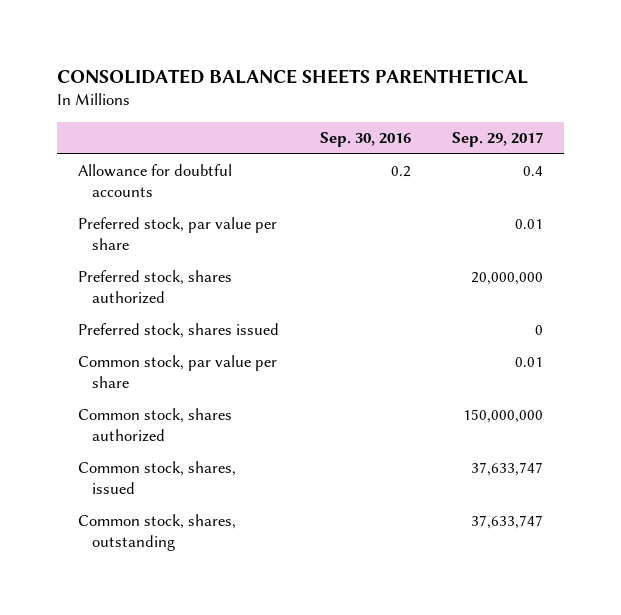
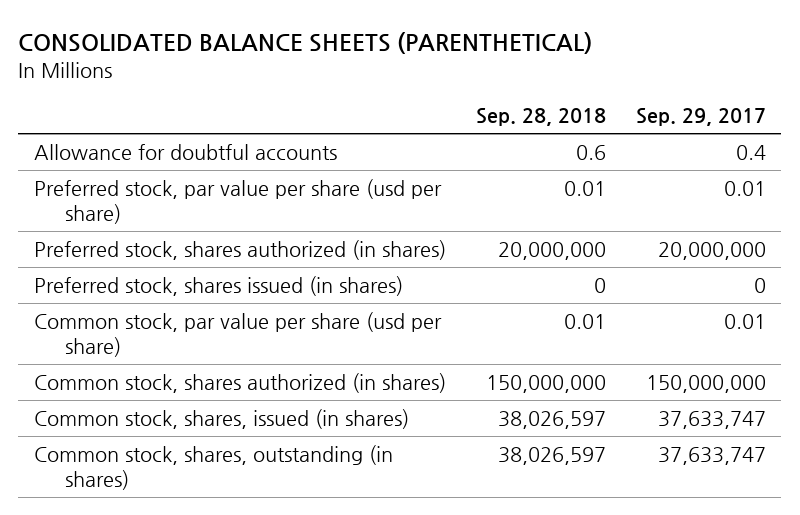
[56,68,528,84] CONSOLIDATED BALANCE SHEETS PARENTHETICAL -> [18,31,593,54] CONSOLIDATED BALANCE SHEETS (PARENTHETICAL)
[319,132,411,148] Sep. 30, 2016 -> none
none -> [475,108,606,127] Sep. 28, 2018
[77,217,277,251] Preferred stock, par value per share -> [33,179,442,225] Preferred stock, par value per share (usd per share)
[77,270,232,305] Preferred stock, shares authorized -> [33,240,446,261] Preferred stock, shares authorized (in shares)
[77,323,279,339] Preferred stock, shares issued -> [33,276,403,297] Preferred stock, shares issued (in shares)
[77,355,277,389] Common stock, par value per share -> [33,312,442,358] Common stock, par value per share (usd per share)
[77,408,232,443] Common stock, shares authorized -> [33,373,446,394] Common stock, shares authorized (in shares)
[77,461,236,495] Common stock, shares, issued -> [33,409,409,430] Common stock, shares, issued (in shares)
[77,514,236,552] Common stock, shares, outstanding -> [33,445,393,491] Common stock, shares, outstanding (in shares)

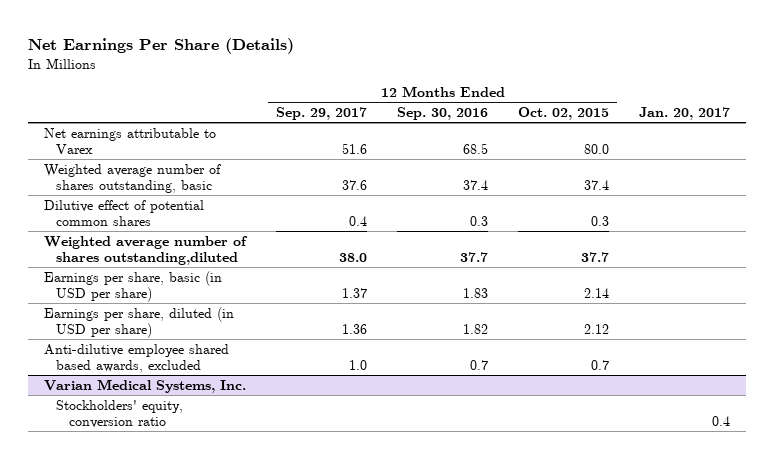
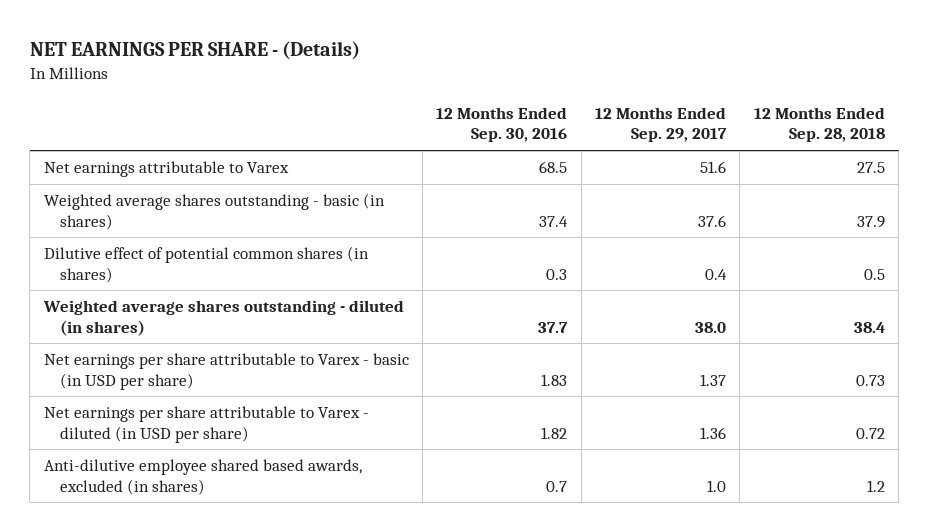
[28,37,295,54] Net Earnings Per Share (Details) -> [29,41,360,61] NET EARNINGS PER SHARE - (Details)
[518,106,610,120] Oct. 02, 2015 -> none
[639,106,731,120] Jan. 20, 2017 -> none
none -> [753,106,885,143] 12 Months Ended Sep. 28, 2018
[43,378,246,393] Varian Medical Systems, Inc. -> none
[56,399,184,428] Stockholders' equity, conversion ratio -> none
[43,163,221,193] Weighted average number of shares outstanding, basic -> [43,193,385,230] Weighted average shares outstanding - basic (in shares)
[43,199,204,226] Dilutive effect of potential common shares -> [43,246,369,283] Dilutive effect of potential common shares (in shares)
[43,235,248,265] Weighted average number of shares outstanding,diluted -> [42,300,404,336] Weighted average shares outstanding - diluted (in shares)
[43,270,222,302] Earnings per share, basic (in USD per share) -> [43,353,409,390] Net earnings per share attributable to Varex - basic (in USD per share)
[43,306,234,338] Earnings per share, diluted (in USD per share) -> [43,406,369,443] Net earnings per share attributable to Varex - diluted (in USD per share)
[43,343,229,373] Anti-dilutive employee shared based awards, excluded -> [43,459,362,495] Anti-dilutive employee shared based awards, excluded (in shares)

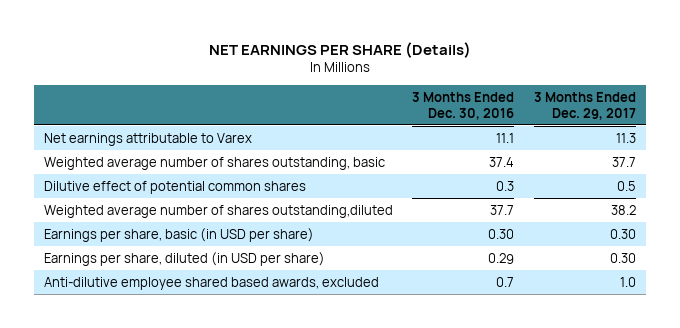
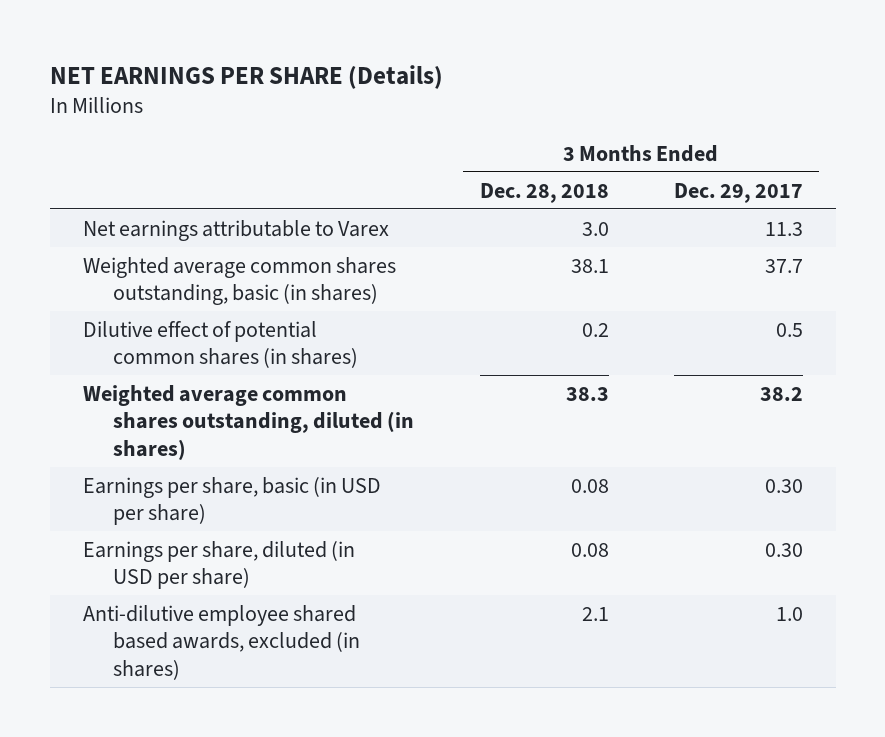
[412,92,515,120] 3 Months Ended Dec. 30, 2016 -> none
none -> [479,182,609,203] Dec. 28, 2018
[43,156,385,170] Weighted average number of shares outstanding, basic -> [82,256,396,306] Weighted average common shares outstanding, basic (in shares)
[43,180,306,194] Dilutive effect of potential common shares -> [82,320,359,369] Dilutive effect of potential common shares (in shares)
[43,204,393,218] Weighted average number of shares outstanding,diluted -> [82,384,415,460] Weighted average common shares outstanding, diluted (in shares)
[43,276,379,290] Anti-dilutive employee shared based awards, excluded -> [82,604,361,680] Anti-dilutive employee shared based awards, excluded (in shares)

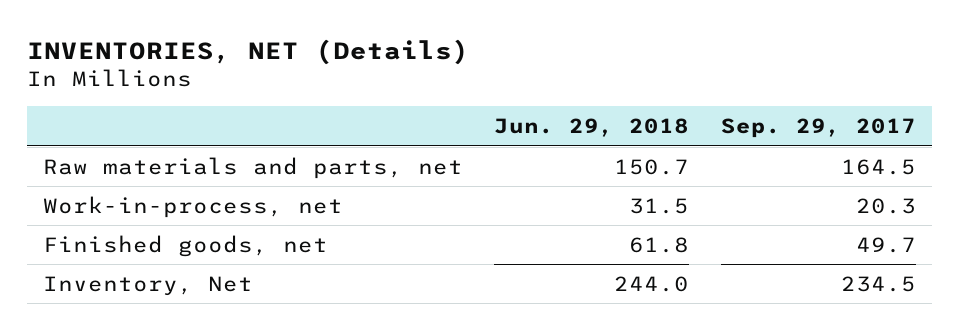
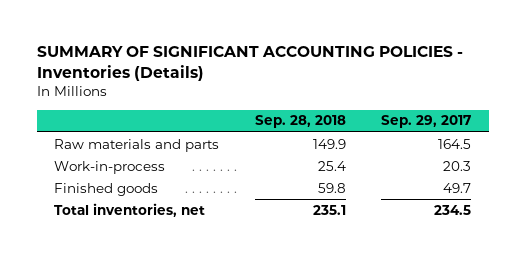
[26,38,469,65] INVENTORIES, NET (Details) -> [36,46,463,82] SUMMARY OF SIGNIFICANT ACCOUNTING POLICIES - Inventories (Details)
[494,118,690,138] Jun. 29, 2018 -> none
none -> [254,115,346,129] Sep. 28, 2018
[42,156,463,179] Raw materials and parts, net -> [54,138,220,152] Raw materials and parts
[42,195,343,218] Work-in-process, net -> [54,160,166,174] Work-in-process
[42,234,328,257] Finished goods, net -> [54,182,159,196] Finished goods
[42,275,253,296] Inventory, Net -> [54,202,206,217] Total inventories, net

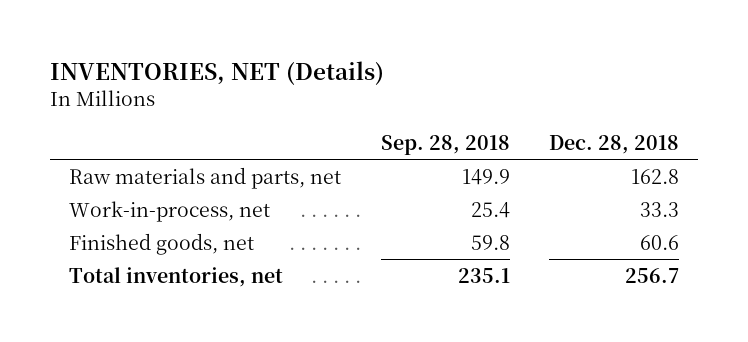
[36,46,463,82] SUMMARY OF SIGNIFICANT ACCOUNTING POLICIES - Inventories (Details) -> [49,61,384,86] INVENTORIES, NET (Details)
[381,115,472,129] Sep. 29, 2017 -> none
none -> [548,134,679,154] Dec. 28, 2018
[54,138,220,152] Raw materials and parts -> [69,166,342,189] Raw materials and parts, net
[54,160,166,174] Work-in-process -> [69,200,271,222] Work-in-process, net
[54,182,159,196] Finished goods -> [69,232,255,255] Finished goods, net

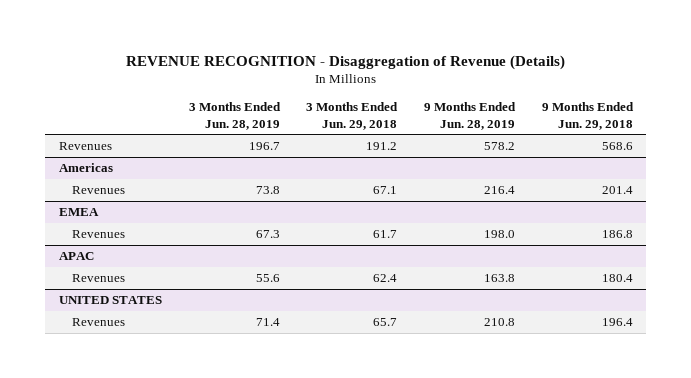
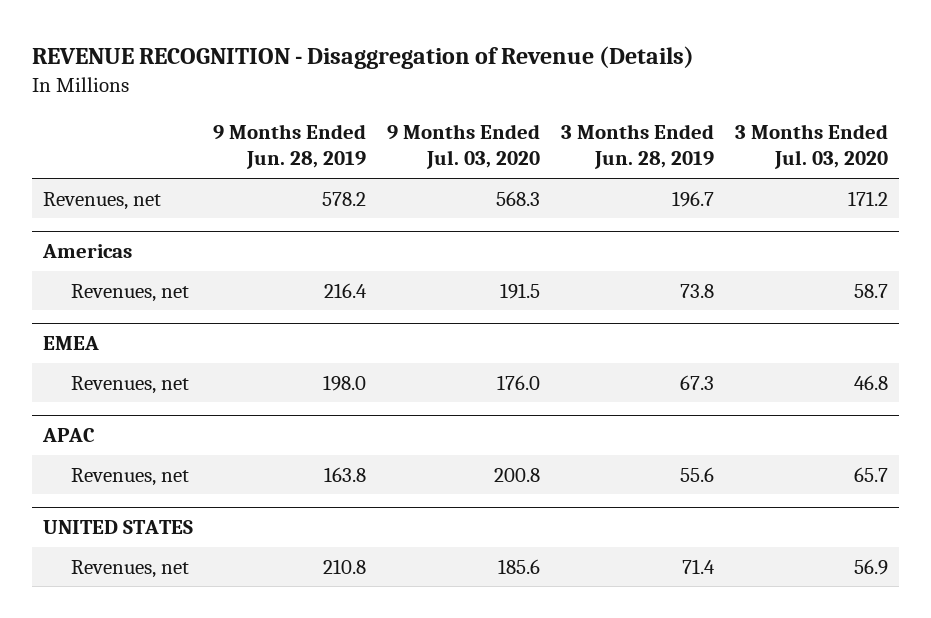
[306,102,399,130] 3 Months Ended Jun. 29, 2018 -> none
[541,102,634,130] 9 Months Ended Jun. 29, 2018 -> none
none -> [387,124,541,170] 9 Months Ended Jul. 03, 2020
none -> [735,124,889,170] 3 Months Ended Jul. 03, 2020
[58,142,112,151] Revenues -> [42,191,161,210] Revenues, net
[71,186,125,195] Revenues -> [71,283,190,302] Revenues, net
[71,230,125,239] Revenues -> [71,375,190,394] Revenues, net
[71,274,125,283] Revenues -> [71,467,190,486] Revenues, net
[71,318,125,327] Revenues -> [71,559,190,578] Revenues, net

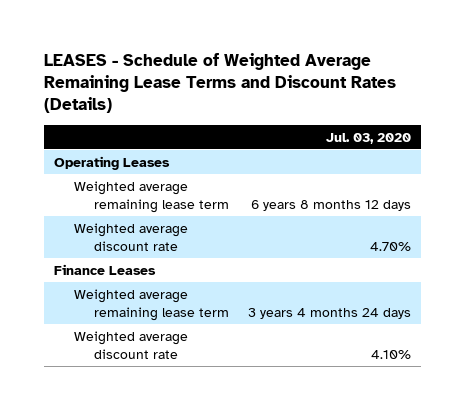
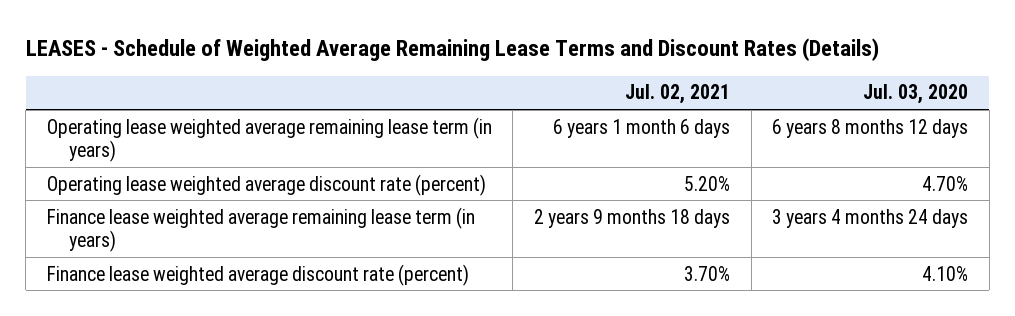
none -> [625,84,731,105] Jul. 02, 2021
[53,156,170,171] Operating Leases -> none
[53,264,156,276] Finance Leases -> none
[73,181,229,213] Weighted average remaining lease term -> [46,116,492,162] Operating lease weighted average remaining lease term (in years)
[73,223,188,251] Weighted average discount rate -> [46,173,486,196] Operating lease weighted average discount rate (percent)
[73,289,229,321] Weighted average remaining lease term -> [46,206,475,252] Finance lease weighted average remaining lease term (in years)
[73,331,188,359] Weighted average discount rate -> [46,263,469,286] Finance lease weighted average discount rate (percent)

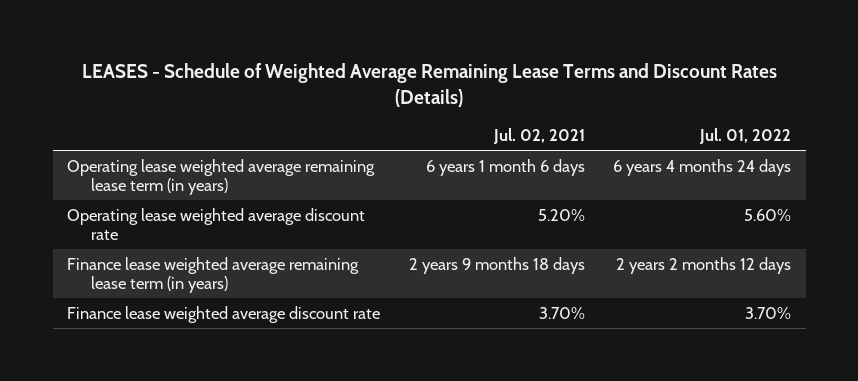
[863,84,969,105] Jul. 03, 2020 -> none
none -> [699,128,792,145] Jul. 01, 2022
[46,173,486,196] Operating lease weighted average discount rate (percent) -> [66,207,365,241] Operating lease weighted average discount rate
[46,263,469,286] Finance lease weighted average discount rate (percent) -> [66,305,380,323] Finance lease weighted average discount rate

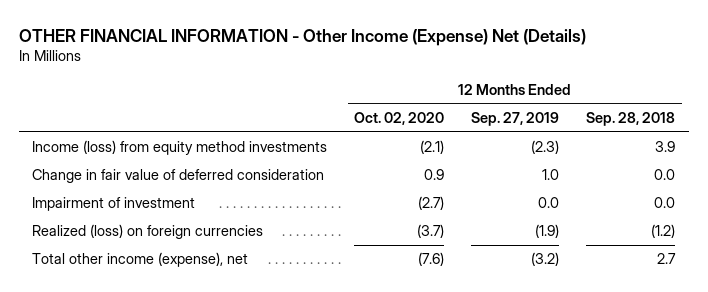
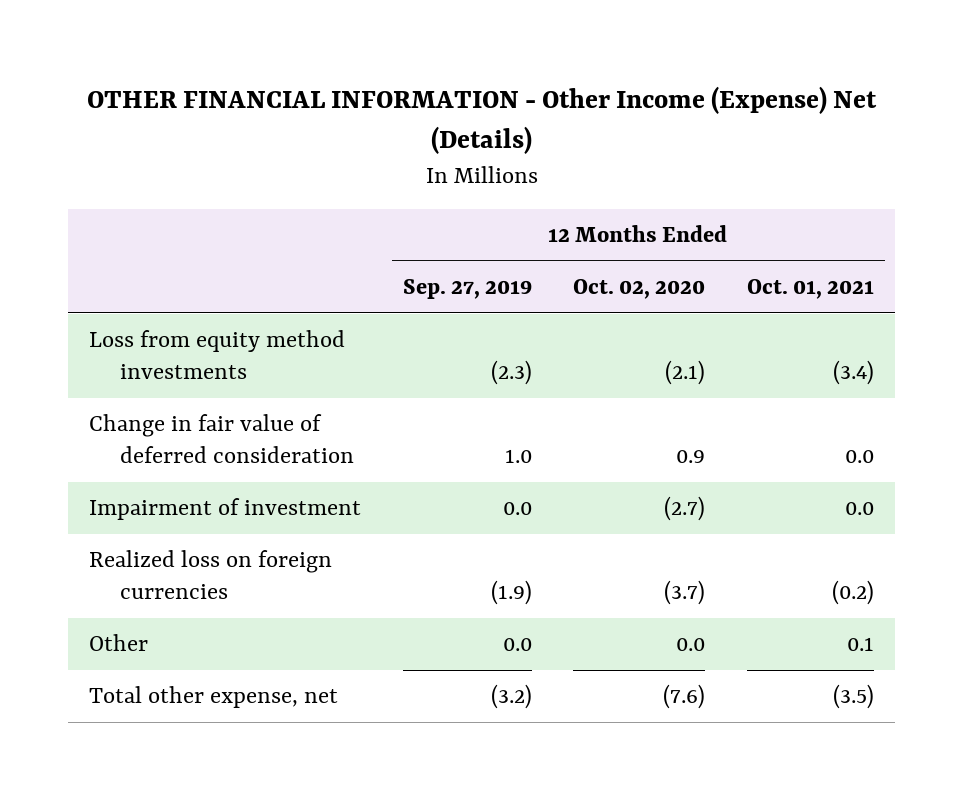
[586,112,676,127] Sep. 28, 2018 -> none
none -> [747,279,875,300] Oct. 01, 2021
[32,140,328,156] Income (loss) from equity method investments -> [88,330,345,380] Loss from equity method investments
[32,224,264,240] Realized (loss) on foreign currencies -> [88,550,332,600] Realized loss on foreign currencies
none -> [88,634,148,652] Other
[32,252,249,268] Total other income (expense), net -> [88,686,338,709] Total other expense, net

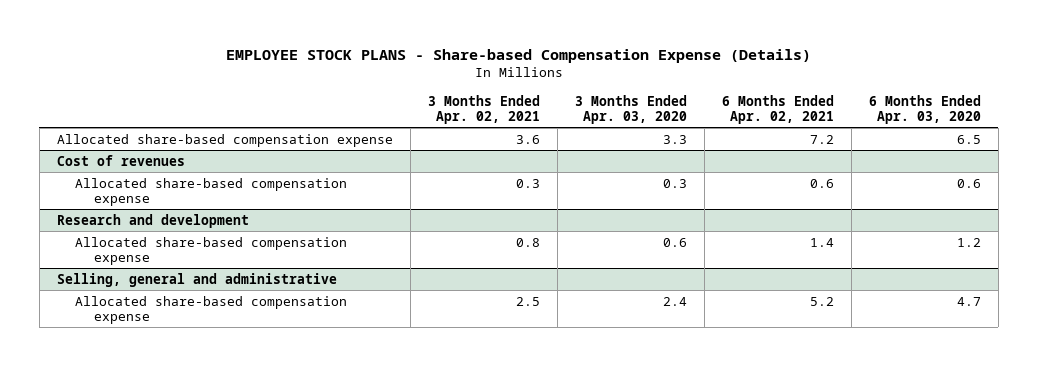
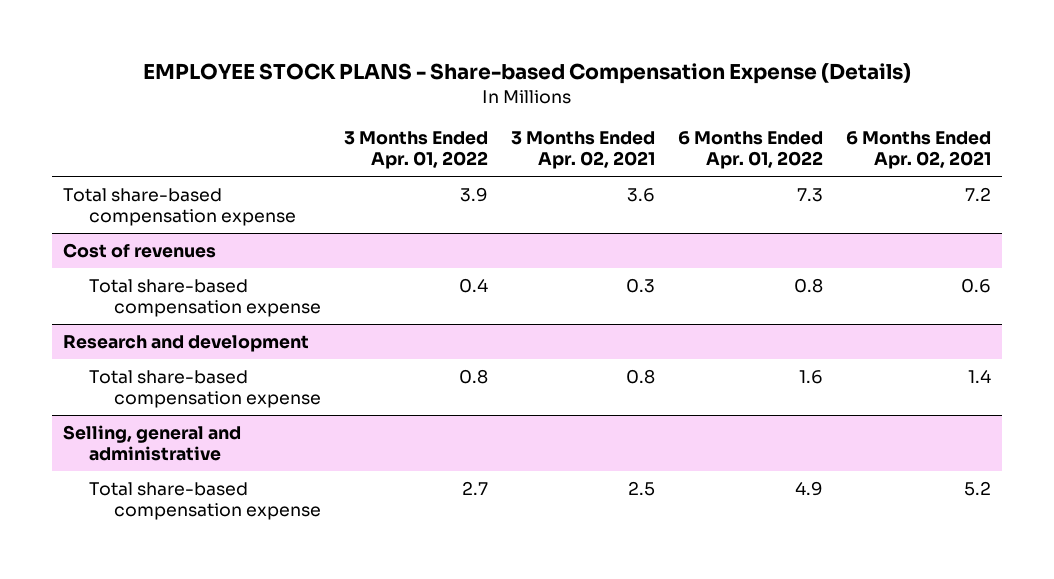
[574,95,687,125] 3 Months Ended Apr. 03, 2020 -> none
[868,95,981,125] 6 Months Ended Apr. 03, 2020 -> none
none -> [344,131,489,170] 3 Months Ended Apr. 01, 2022
none -> [677,131,823,170] 6 Months Ended Apr. 01, 2022
[56,133,393,147] Allocated share-based compensation expense -> [63,187,296,226] Total share-based compensation expense
[75,177,348,206] Allocated share-based compensation expense -> [88,278,322,317] Total share-based compensation expense
[75,236,348,265] Allocated share-based compensation expense -> [88,369,322,408] Total share-based compensation expense
[75,295,348,324] Allocated share-based compensation expense -> [88,481,322,520] Total share-based compensation expense

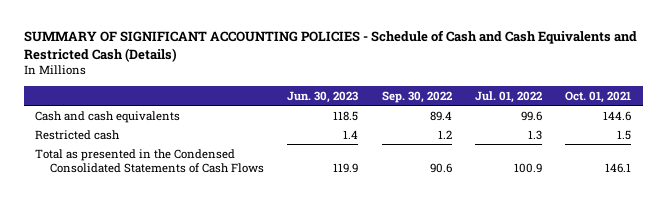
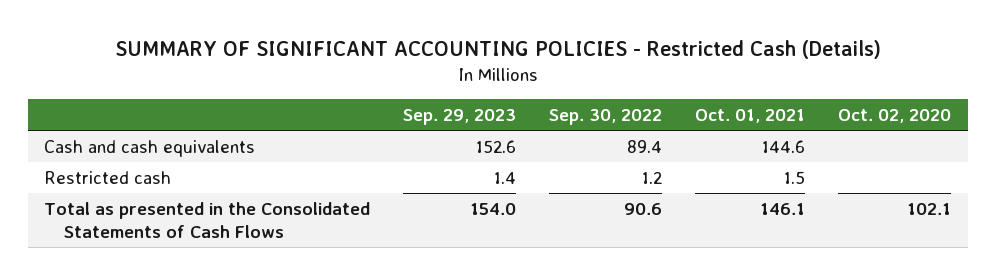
[23,30,637,63] SUMMARY OF SIGNIFICANT ACCOUNTING POLICIES - Schedule of Cash and Cash Equivalents and Restricted Cash (Details) -> [114,40,881,60] SUMMARY OF SIGNIFICANT ACCOUNTING POLICIES - Restricted Cash (Details)
[287,90,359,103] Jun. 30, 2023 -> none
[475,90,543,103] Jul. 01, 2022 -> none
none -> [403,109,517,126] Sep. 29, 2023
none -> [838,109,952,124] Oct. 02, 2020
[35,148,264,173] Total as presented in the Condensed Consolidated Statements of Cash Flows -> [44,201,371,238] Total as presented in the Consolidated Statements of Cash Flows

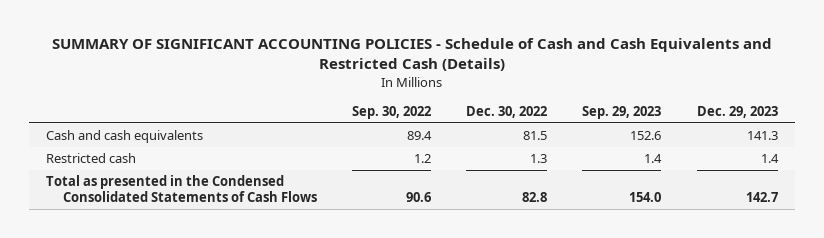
[114,40,881,60] SUMMARY OF SIGNIFICANT ACCOUNTING POLICIES - Restricted Cash (Details) -> [51,38,772,72] SUMMARY OF SIGNIFICANT ACCOUNTING POLICIES - Schedule of Cash and Cash Equivalents and Restricted Cash (Details)
[695,109,806,124] Oct. 01, 2021 -> none
[838,109,952,124] Oct. 02, 2020 -> none
none -> [466,105,548,118] Dec. 30, 2022
none -> [696,105,778,118] Dec. 29, 2023
[44,201,371,238] Total as presented in the Consolidated Statements of Cash Flows -> [46,175,318,203] Total as presented in the Condensed Consolidated Statements of Cash Flows

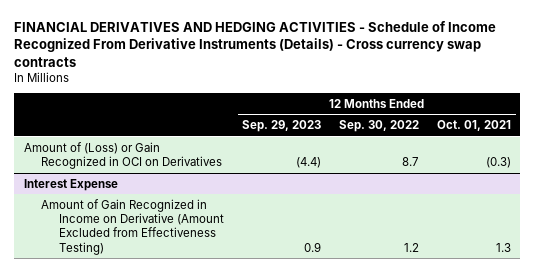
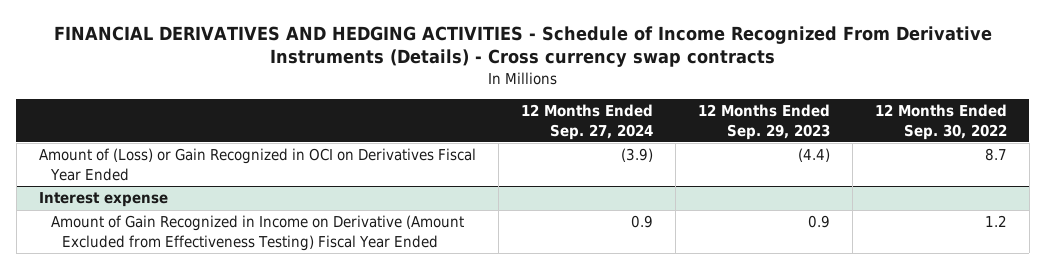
[437,120,512,132] Oct. 01, 2021 -> none
none -> [520,104,653,140] 12 Months Ended Sep. 27, 2024
[23,141,223,170] Amount of (Loss) or Gain Recognized in OCI on Derivatives -> [38,148,476,181] Amount of (Loss) or Gain Recognized in OCI on Derivatives Fiscal Year Ended
[23,178,118,191] Interest Expense -> [38,192,168,208] Interest expense
[41,198,225,255] Amount of Gain Recognized in Income on Derivative (Amount Excluded from Effectiveness Testing) -> [50,215,464,251] Amount of Gain Recognized in Income on Derivative (Amount Excluded from Effectiveness Testing) Fiscal Year Ended

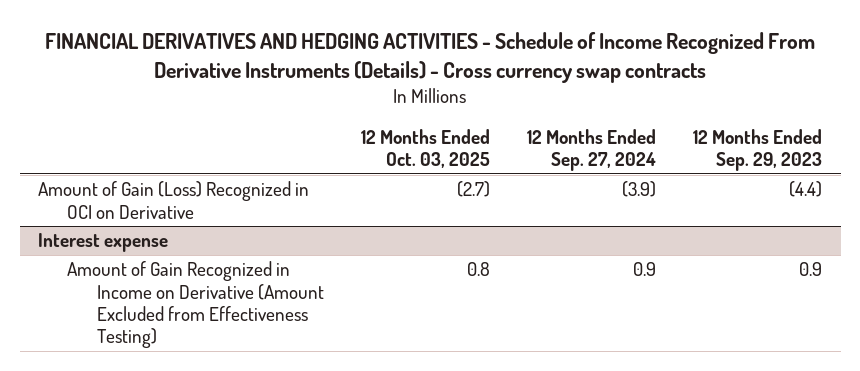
[874,104,1007,140] 12 Months Ended Sep. 30, 2022 -> none
none -> [360,128,490,168] 12 Months Ended Oct. 03, 2025
[38,148,476,181] Amount of (Loss) or Gain Recognized in OCI on Derivatives Fiscal Year Ended -> [38,181,310,219] Amount of Gain (Loss) Recognized in OCI on Derivative
[50,215,464,251] Amount of Gain Recognized in Income on Derivative (Amount Excluded from Effectiveness Testing) Fiscal Year Ended -> [67,261,324,349] Amount of Gain Recognized in Income on Derivative (Amount Excluded from Effectiveness Testing)

